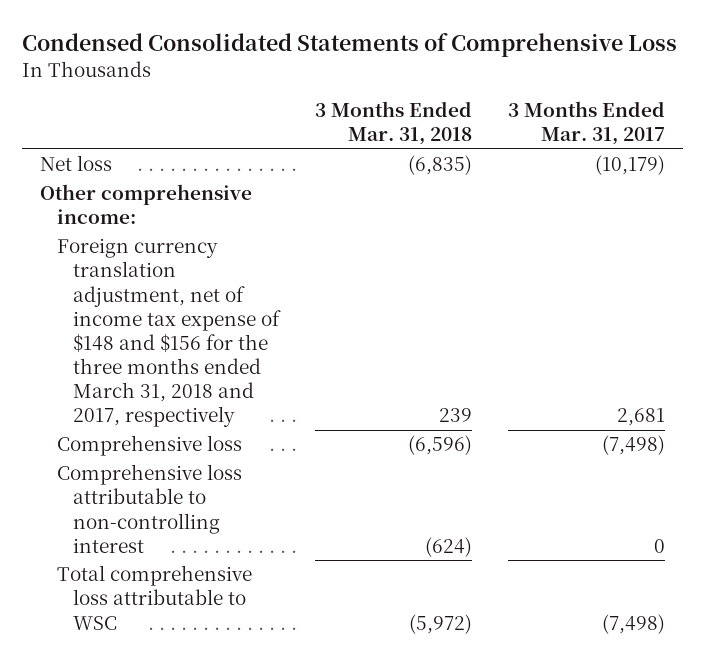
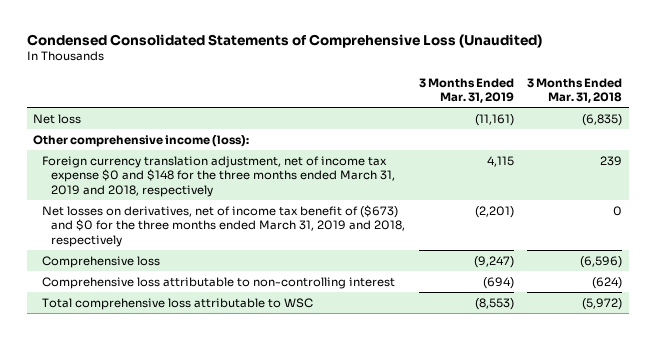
[22,33,678,58] Condensed Consolidated Statements of Comprehensive Loss -> [26,33,542,48] Condensed Consolidated Statements of Comprehensive Loss (Unaudited)
[507,100,665,145] 3 Months Ended Mar. 31, 2017 -> none
none -> [418,77,514,104] 3 Months Ended Mar. 31, 2019
[39,184,252,225] Other comprehensive income: -> [33,134,250,147] Other comprehensive income (loss):
[56,238,282,428] Foreign currency translation adjustment, net of income tax expense of $148 and $156 for the three months ended March 31, 2018 and 2017, respectively -> [42,155,396,197] Foreign currency translation adjustment, net of income tax expense $0 and $148 for the three months ended March 31, 2019 and 2018, respectively
none -> [42,204,406,247] Net losses on derivatives, net of income tax benefit of ($673) and $0 for the three months ended March 31, 2019 and 2018, respectively

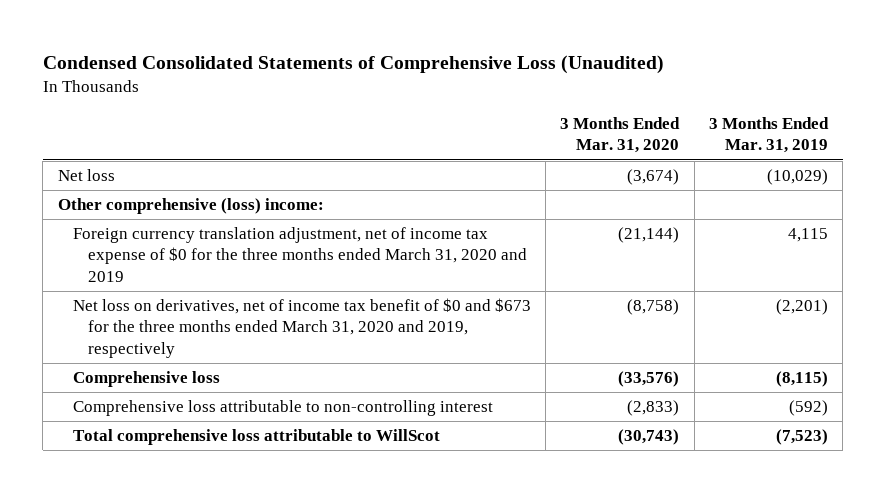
[526,77,622,104] 3 Months Ended Mar. 31, 2018 -> none
none -> [560,116,681,154] 3 Months Ended Mar. 31, 2020
[474,113,514,126] (11,161) -> [767,169,829,186] (10,029)
[33,134,250,147] Other comprehensive income (loss): -> [57,198,324,215] Other comprehensive (loss) income:
[42,155,396,197] Foreign currency translation adjustment, net of income tax expense $0 and $148 for the three months ended March 31, 2019 and 2018, respectively -> [72,227,527,282] Foreign currency translation adjustment, net of income tax expense of $0 for the three months ended March 31, 2020 and 2019
[42,204,406,247] Net losses on derivatives, net of income tax benefit of ($673) and $0 for the three months ended March 31, 2019 and 2018, respectively -> [72,298,531,358] Net loss on derivatives, net of income tax benefit of $0 and $673 for the three months ended March 31, 2020 and 2019, respectively
[473,255,514,268] (9,247) -> [776,371,829,388] (8,115)
[482,276,514,289] (694) -> [789,400,829,417] (592)
[42,297,314,310] Total comprehensive loss attributable to WSC -> [72,429,440,446] Total comprehensive loss attributable to WillScot
[474,297,514,310] (8,553) -> [776,429,829,446] (7,523)

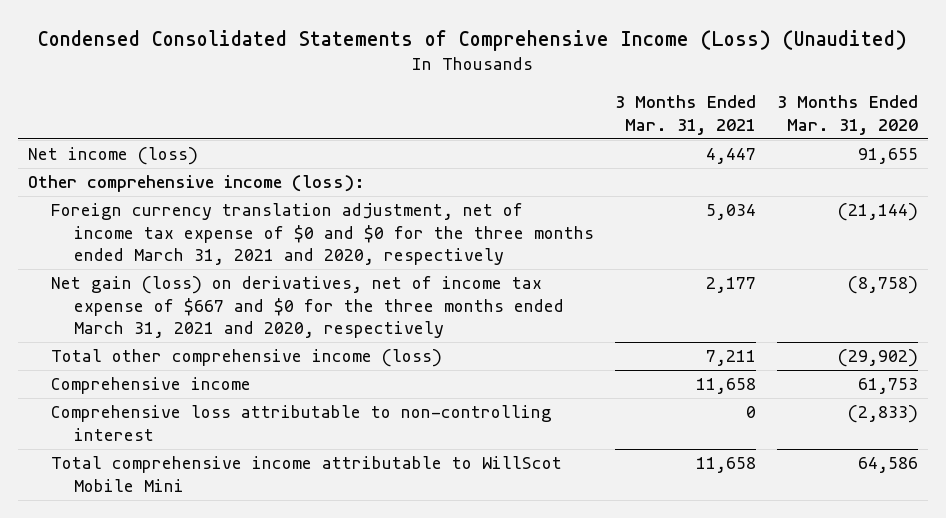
[42,55,664,75] Condensed Consolidated Statements of Comprehensive Loss (Unaudited) -> [38,29,908,51] Condensed Consolidated Statements of Comprehensive Income (Loss) (Unaudited)
[709,116,830,154] 3 Months Ended Mar. 31, 2019 -> none
none -> [615,95,757,135] 3 Months Ended Mar. 31, 2021
[57,169,115,182] Net loss -> [28,147,199,166] Net income (loss)
[627,169,680,186] (3,674) -> [857,148,918,165] 91,655
[57,198,324,215] Other comprehensive (loss) income: -> [28,175,366,193] Other comprehensive income (loss):
[72,227,527,282] Foreign currency translation adjustment, net of income tax expense of $0 for the three months ended March 31, 2020 and 2019 -> [51,203,595,266] Foreign currency translation adjustment, net of income tax expense of $0 and $0 for the three months ended March 31, 2021 and 2020, respectively
[72,298,531,358] Net loss on derivatives, net of income tax benefit of $0 and $673 for the three months ended March 31, 2020 and 2019, respectively -> [51,276,565,339] Net gain (loss) on derivatives, net of income tax expense of $667 and $0 for the three months ended March 31, 2021 and 2020, respectively
none -> [51,349,443,368] Total other comprehensive income (loss)
[72,371,220,388] Comprehensive loss -> [51,377,252,395] Comprehensive income
[618,371,680,388] (33,576) -> [857,378,918,395] 61,753
[72,429,440,446] Total comprehensive loss attributable to WillScot -> [51,456,563,492] Total comprehensive income attributable to WillScot Mobile Mini
[618,429,680,446] (30,743) -> [857,457,918,474] 64,586

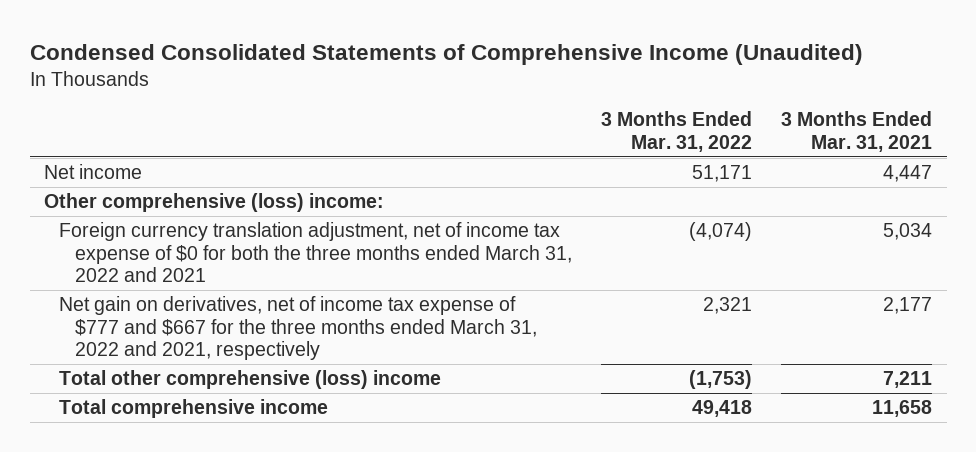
[38,29,908,51] Condensed Consolidated Statements of Comprehensive Income (Loss) (Unaudited) -> [29,43,863,65] Condensed Consolidated Statements of Comprehensive Income (Unaudited)
[776,95,918,135] 3 Months Ended Mar. 31, 2020 -> none
none -> [600,111,752,152] 3 Months Ended Mar. 31, 2022
[51,377,252,395] Comprehensive income -> none
[51,405,553,441] Comprehensive loss attributable to non-controlling interest -> none
[28,147,199,166] Net income (loss) -> [44,164,143,180] Net income
[28,175,366,193] Other comprehensive income (loss): -> [44,193,385,213] Other comprehensive (loss) income:
[51,203,595,266] Foreign currency translation adjustment, net of income tax expense of $0 and $0 for the three months ended March 31, 2021 and 2020, respectively -> [59,222,572,283] Foreign currency translation adjustment, net of income tax expense of $0 for both the three months ended March 31, 2022 and 2021
[51,276,565,339] Net gain (loss) on derivatives, net of income tax expense of $667 and $0 for the three months ended March 31, 2021 and 2020, respectively -> [59,296,537,361] Net gain on derivatives, net of income tax expense of $777 and $667 for the three months ended March 31, 2022 and 2021, respectively
[51,349,443,368] Total other comprehensive income (loss) -> [59,370,442,390] Total other comprehensive (loss) income
[51,456,563,492] Total comprehensive income attributable to WillScot Mobile Mini -> [59,399,329,419] Total comprehensive income

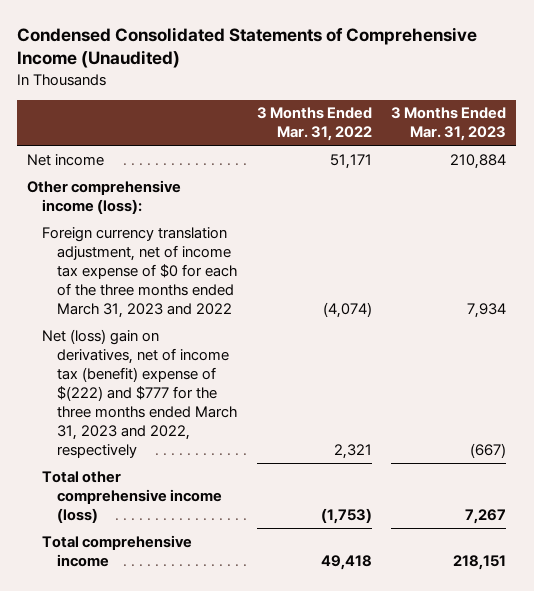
[781,111,933,152] 3 Months Ended Mar. 31, 2021 -> none
none -> [391,107,507,142] 3 Months Ended Mar. 31, 2023
[44,193,385,213] Other comprehensive (loss) income: -> [27,179,182,214] Other comprehensive income (loss):
[59,222,572,283] Foreign currency translation adjustment, net of income tax expense of $0 for both the three months ended March 31, 2022 and 2021 -> [42,226,238,318] Foreign currency translation adjustment, net of income tax expense of $0 for each of the three months ended March 31, 2023 and 2022
[59,296,537,361] Net gain on derivatives, net of income tax expense of $777 and $667 for the three months ended March 31, 2022 and 2021, respectively -> [42,328,238,459] Net (loss) gain on derivatives, net of income tax (benefit) expense of $(222) and $777 for the three months ended March 31, 2023 and 2022, respectively
[59,370,442,390] Total other comprehensive (loss) income -> [42,470,223,523] Total other comprehensive income (loss)

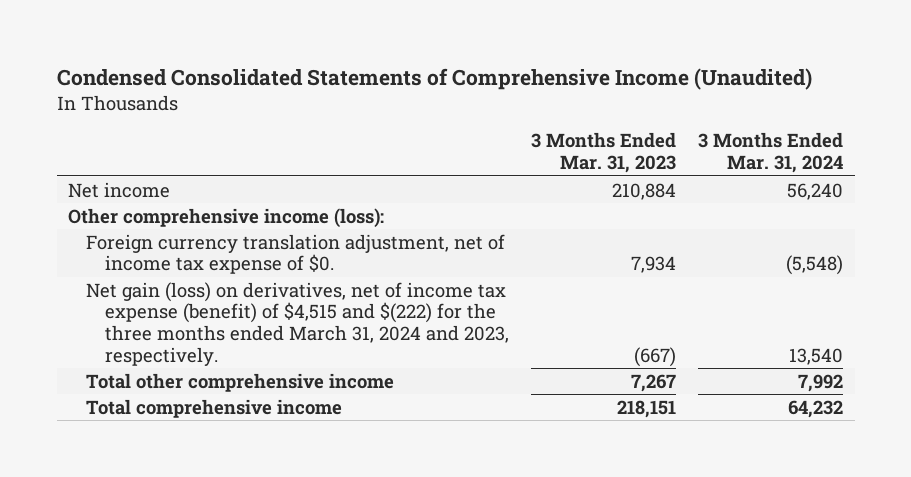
[256,107,372,142] 3 Months Ended Mar. 31, 2022 -> none
none -> [698,132,844,174] 3 Months Ended Mar. 31, 2024
[42,226,238,318] Foreign currency translation adjustment, net of income tax expense of $0 for each of the three months ended March 31, 2023 and 2022 -> [86,233,506,275] Foreign currency translation adjustment, net of income tax expense of $0.
[42,328,238,459] Net (loss) gain on derivatives, net of income tax (benefit) expense of $(222) and $777 for the three months ended March 31, 2023 and 2022, respectively -> [86,281,509,366] Net gain (loss) on derivatives, net of income tax expense (benefit) of $4,515 and $(222) for the three months ended March 31, 2024 and 2023, respectively.
[42,470,223,523] Total other comprehensive income (loss) -> [86,372,395,392] Total other comprehensive income

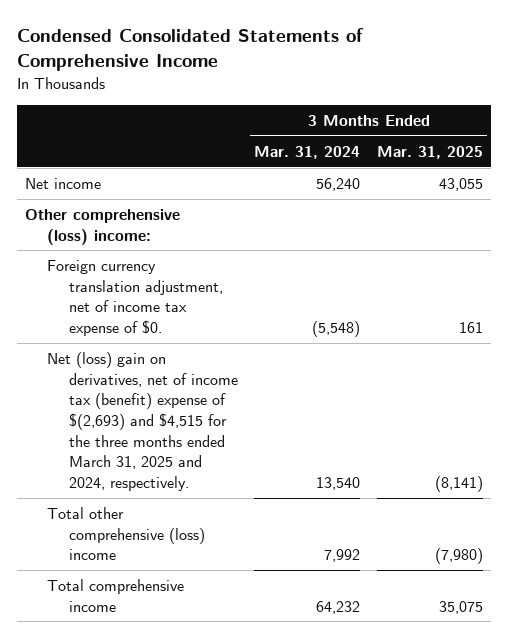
[56,67,812,90] Condensed Consolidated Statements of Comprehensive Income (Unaudited) -> [16,27,364,71] Condensed Consolidated Statements of Comprehensive Income
[531,132,677,174] 3 Months Ended Mar. 31, 2023 -> none
none -> [376,145,483,159] Mar. 31, 2025
[67,207,384,228] Other comprehensive income (loss): -> [24,209,180,245] Other comprehensive (loss) income:
[86,281,509,366] Net gain (loss) on derivatives, net of income tax expense (benefit) of $4,515 and $(222) for the three months ended March 31, 2024 and 2023, respectively. -> [47,352,239,491] Net (loss) gain on derivatives, net of income tax (benefit) expense of $(2,693) and $4,515 for the three months ended March 31, 2025 and 2024, respectively.
[86,372,395,392] Total other comprehensive income -> [47,507,206,561] Total other comprehensive (loss) income

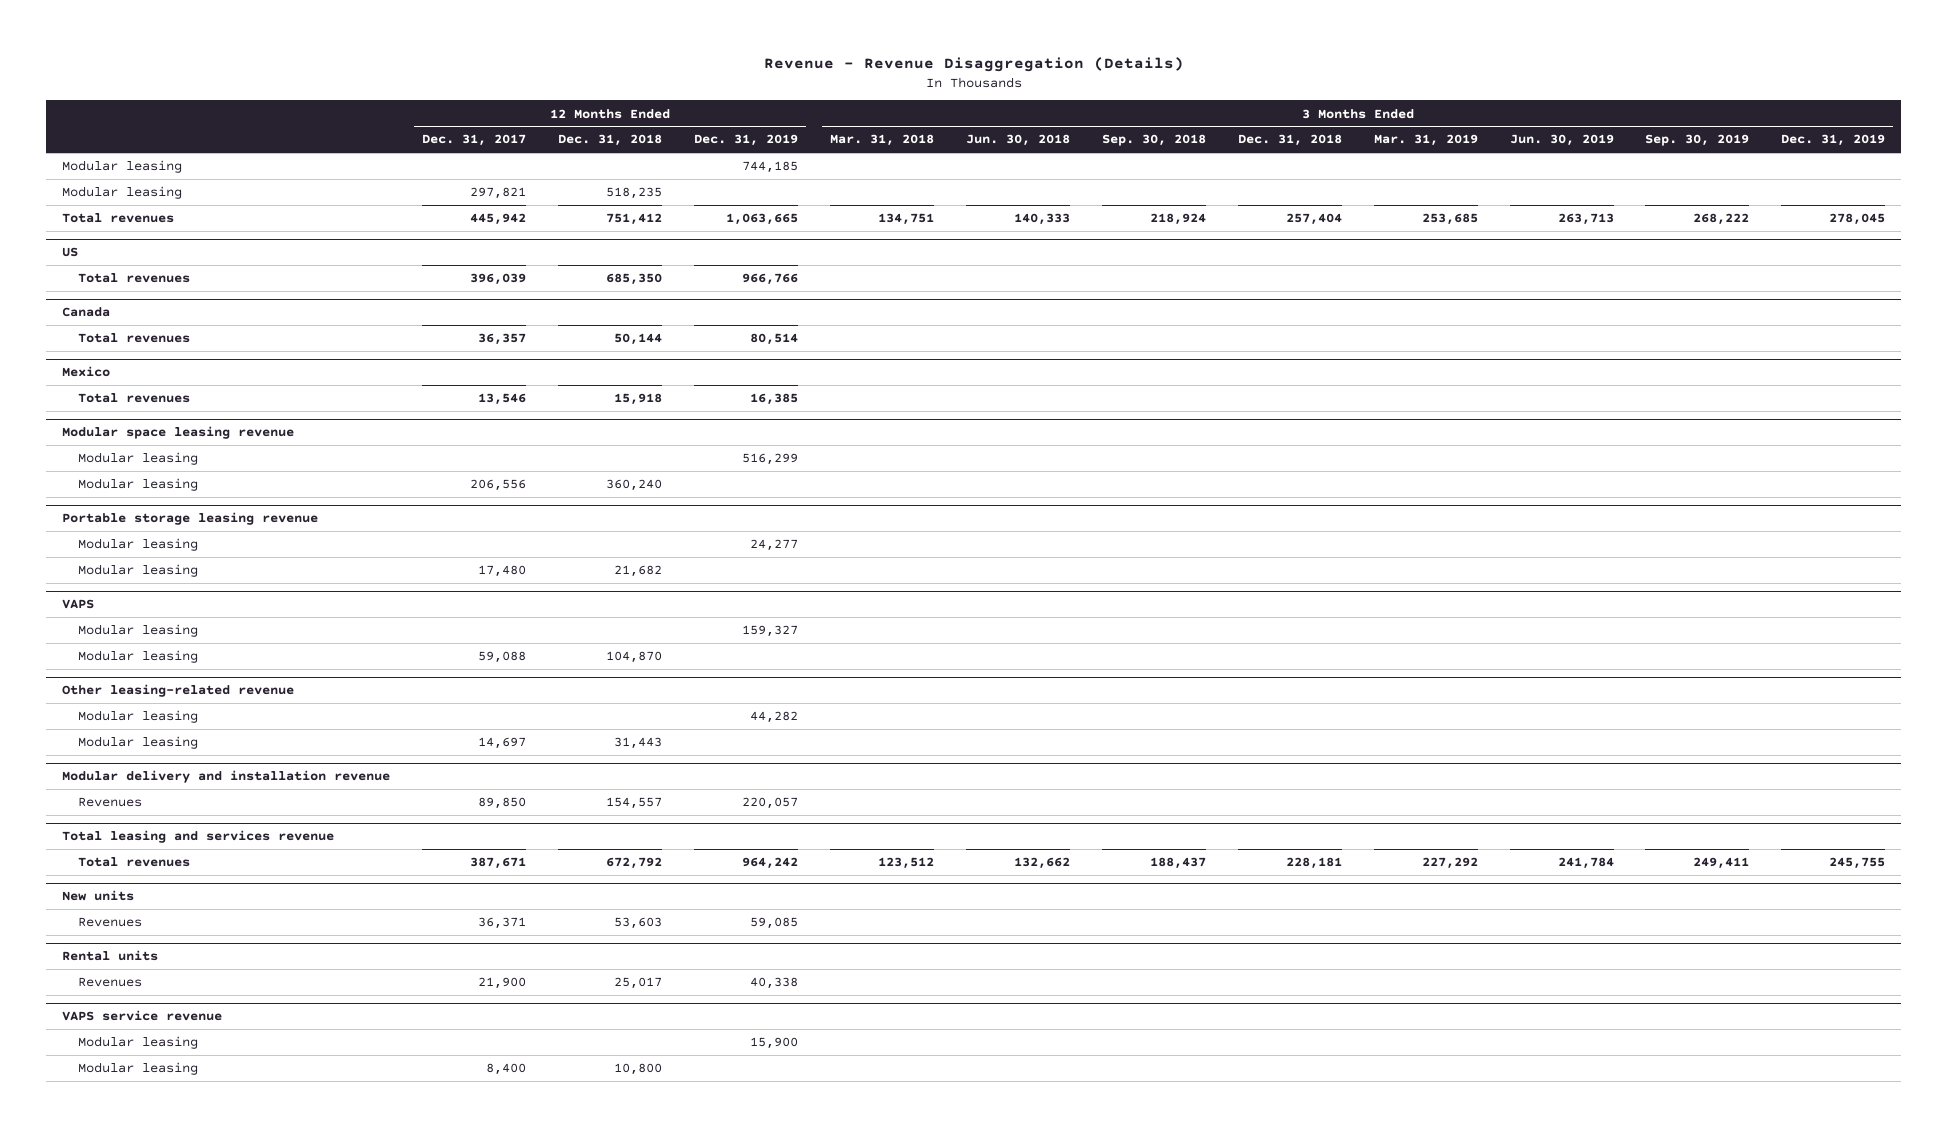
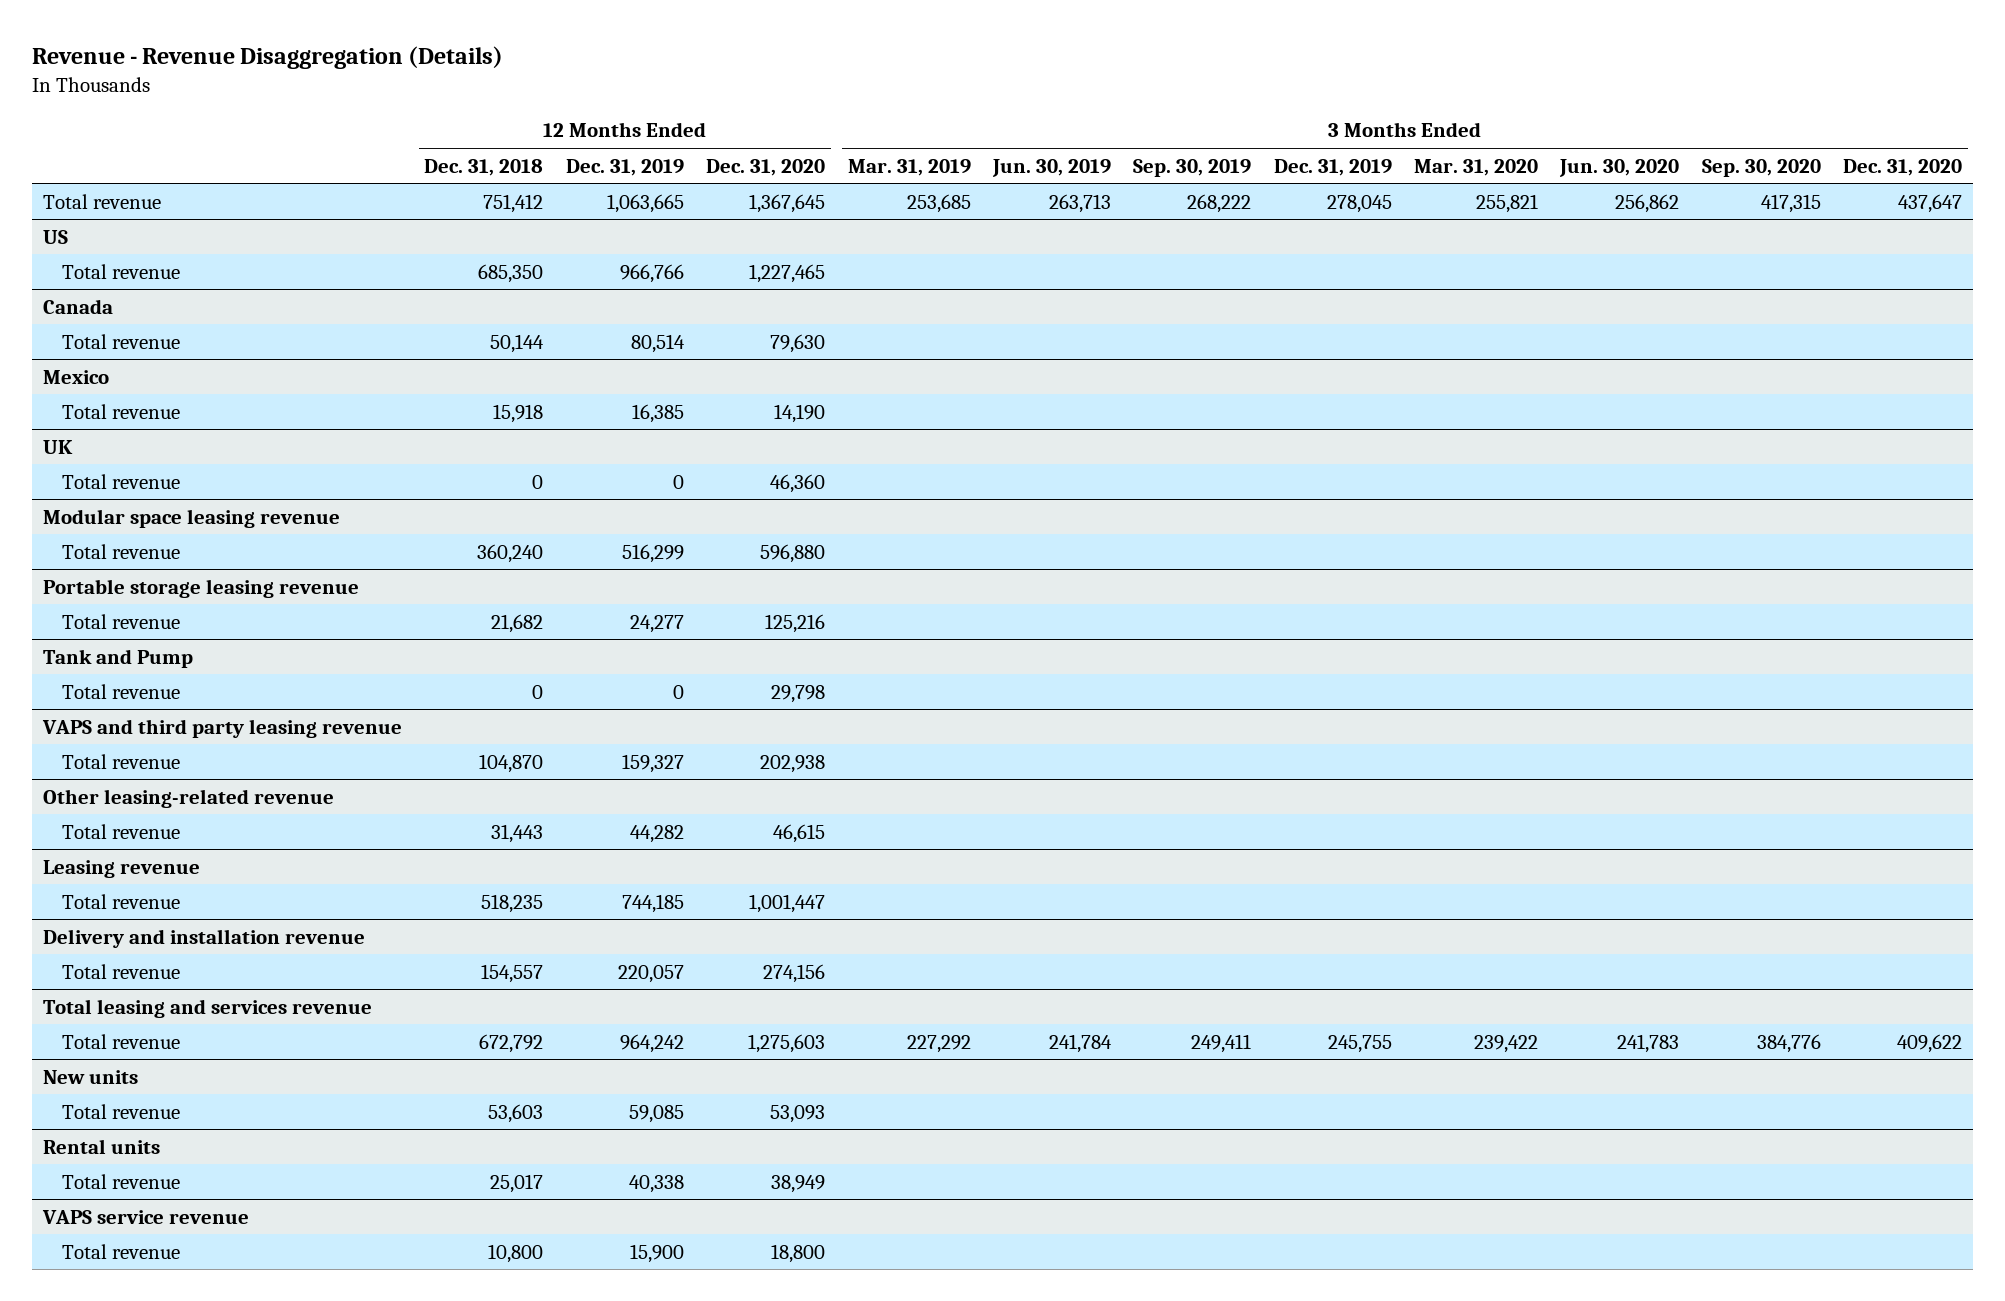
[421,134,526,147] Dec. 31, 2017 -> none
[829,134,934,147] Mar. 31, 2018 -> none
[965,134,1070,147] Jun. 30, 2018 -> none
[1101,134,1206,147] Sep. 30, 2018 -> none
[1237,134,1342,147] Dec. 31, 2018 -> none
none -> [706,158,826,176] Dec. 31, 2020
none -> [1413,158,1538,176] Mar. 31, 2020
none -> [1559,158,1680,177] Jun. 30, 2020
none -> [1701,158,1821,177] Sep. 30, 2020
none -> [1843,158,1963,176] Dec. 31, 2020
[62,160,183,174] Modular leasing -> none
[62,186,183,200] Modular leasing -> none
[62,213,175,224] Total revenues -> [43,193,162,209] Total revenue
[78,273,191,284] Total revenues -> [62,263,181,279] Total revenue
[78,333,191,344] Total revenues -> [62,333,181,349] Total revenue
[78,393,191,404] Total revenues -> [62,403,181,419] Total revenue
none -> [43,439,74,454] UK
none -> [62,473,181,489] Total revenue
[78,452,199,466] Modular leasing -> none
[78,478,199,492] Modular leasing -> none
none -> [62,543,181,559] Total revenue
[78,538,199,552] Modular leasing -> none
[78,564,199,578] Modular leasing -> none
[78,624,199,638] Modular leasing -> none
[78,650,199,664] Modular leasing -> none
none -> [62,613,181,629] Total revenue
none -> [43,648,194,668] Tank and Pump
none -> [62,683,181,699] Total revenue
[62,599,95,610] VAPS -> [42,718,403,738] VAPS and third party leasing revenue
none -> [62,753,181,769] Total revenue
[78,710,199,724] Modular leasing -> none
[78,736,199,750] Modular leasing -> none
none -> [62,823,181,839] Total revenue
none -> [43,859,201,878] Leasing revenue
none -> [62,893,181,909] Total revenue
[62,770,391,784] Modular delivery and installation revenue -> [43,928,366,948] Delivery and installation revenue
[78,797,143,808] Revenues -> [62,963,181,979] Total revenue
[78,857,191,868] Total revenues -> [62,1033,181,1049] Total revenue
[78,917,143,928] Revenues -> [62,1103,181,1119] Total revenue
[78,977,143,988] Revenues -> [62,1173,181,1189] Total revenue
[78,1036,199,1050] Modular leasing -> none
[78,1062,199,1076] Modular leasing -> none
none -> [62,1243,181,1259] Total revenue

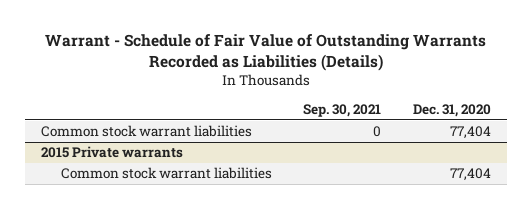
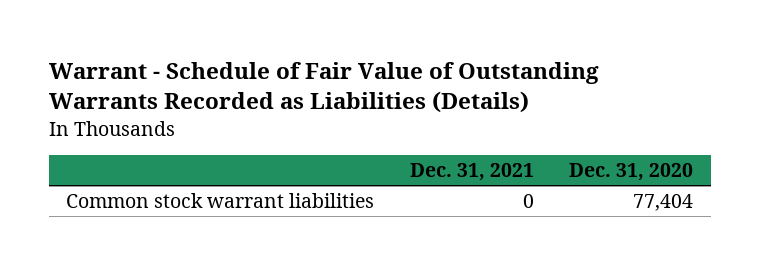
[303,104,382,118] Sep. 30, 2021 -> none
none -> [409,163,534,182] Dec. 31, 2021
[41,146,184,159] 2015 Private warrants -> none
[60,167,272,180] Common stock warrant liabilities -> none

